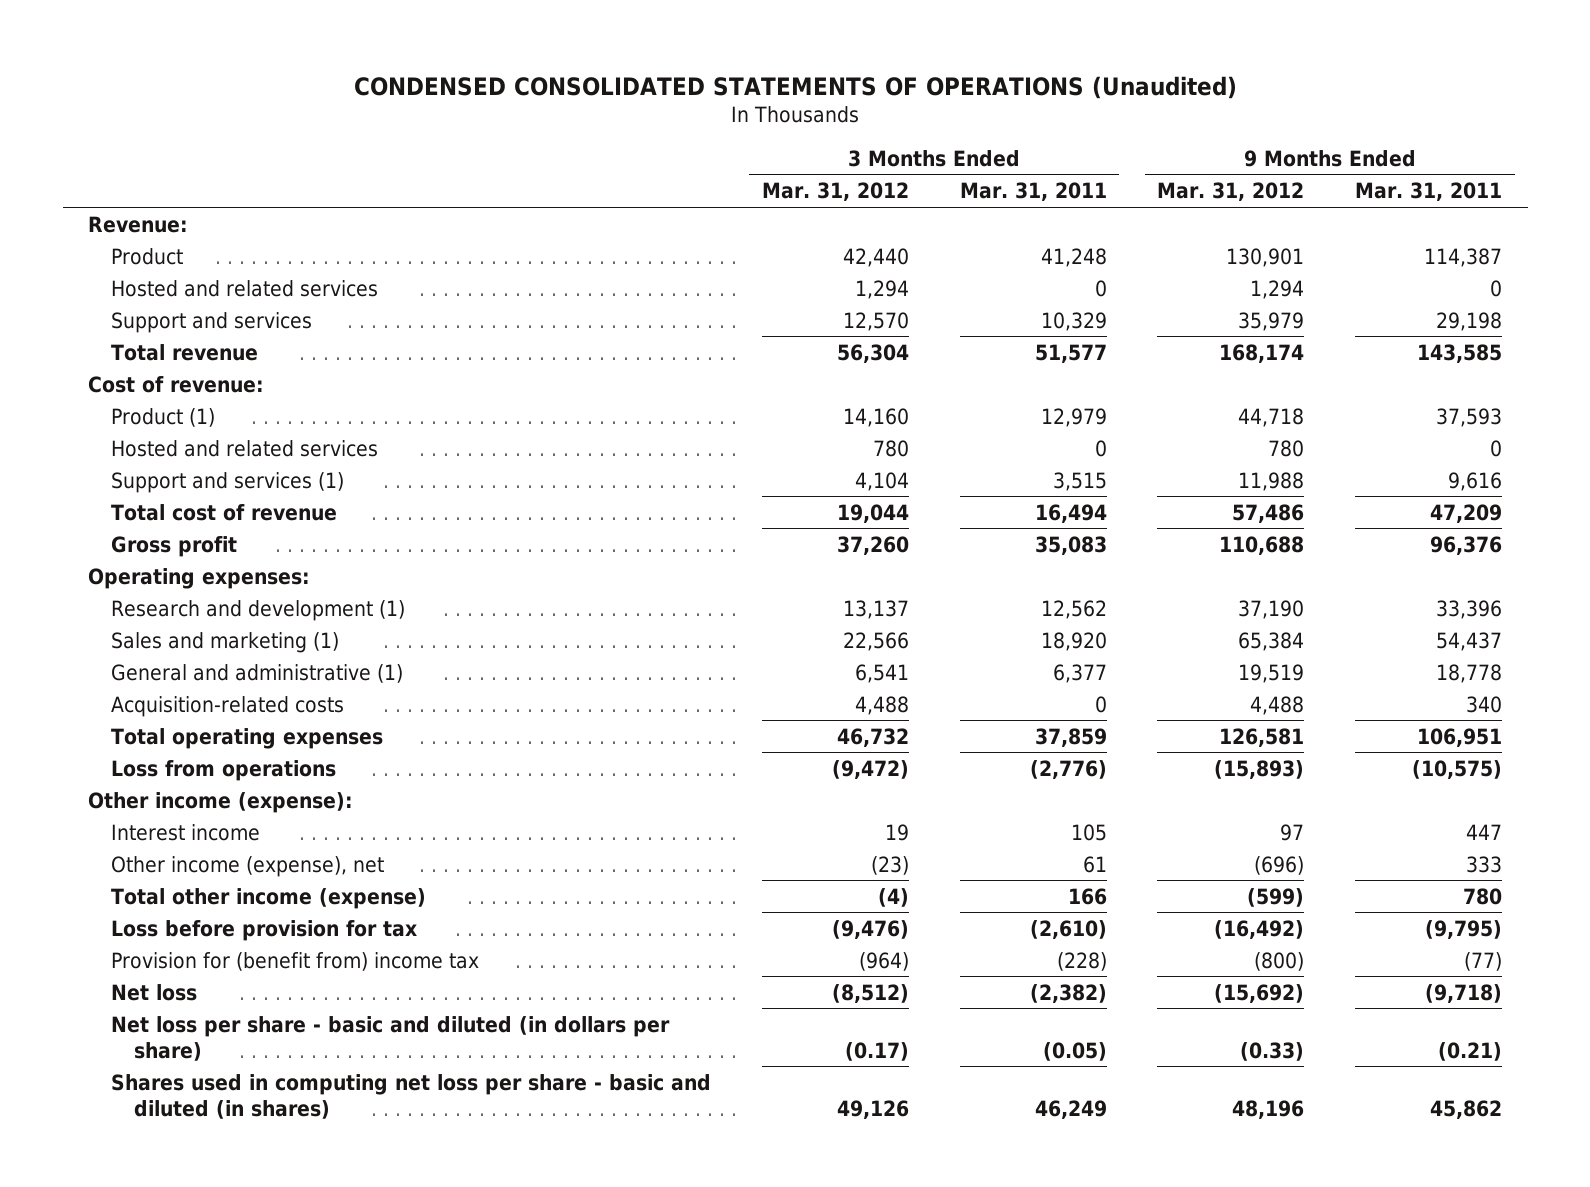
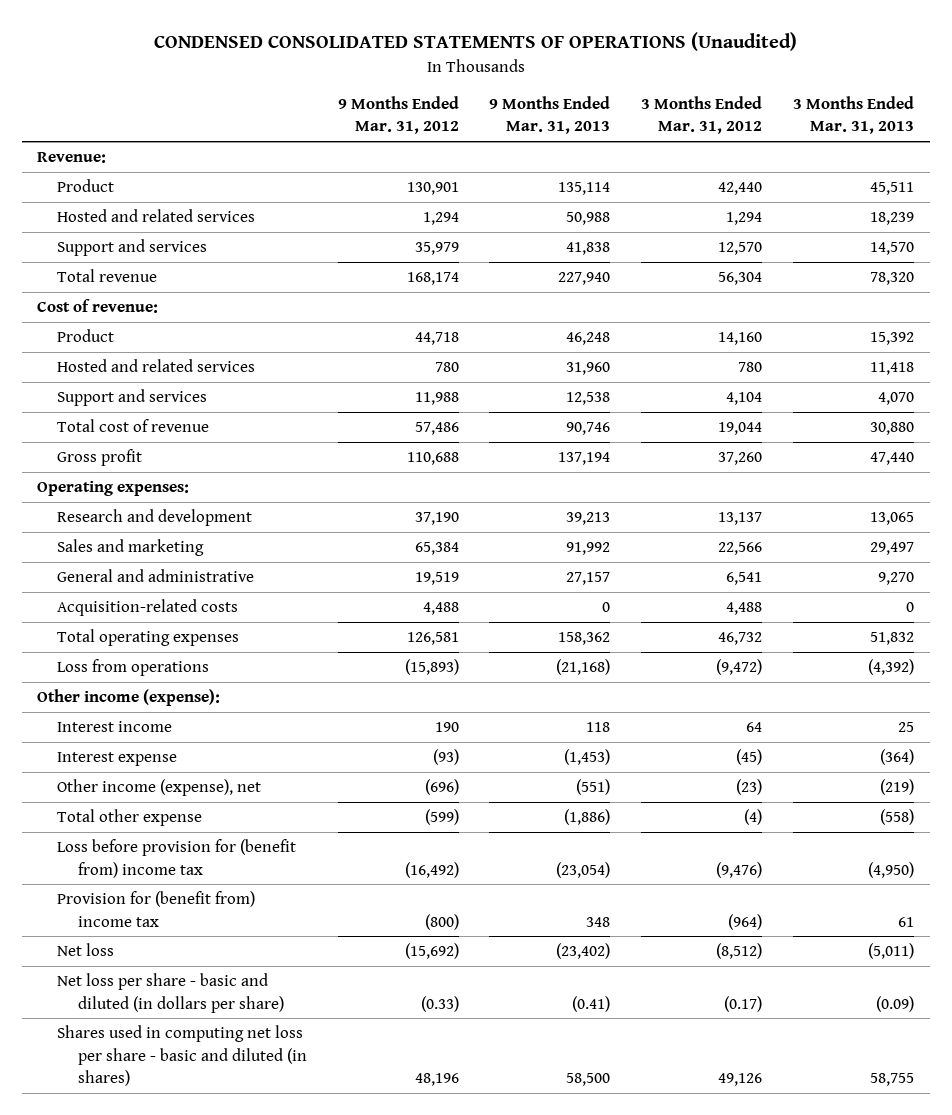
[959,182,1107,202] Mar. 31, 2011 -> none
[1355,182,1503,202] Mar. 31, 2011 -> none
none -> [489,96,611,135] 9 Months Ended Mar. 31, 2013
none -> [793,96,915,135] 3 Months Ended Mar. 31, 2013
[111,407,216,427] Product (1) -> [57,329,115,343] Product
[111,471,345,493] Support and services (1) -> [57,389,208,407] Support and services
[111,599,406,621] Research and development (1) -> [57,509,253,527] Research and development
[111,631,340,653] Sales and marketing (1) -> [57,539,205,557] Sales and marketing
[111,663,404,683] General and administrative (1) -> [57,569,255,583] General and administrative
[885,823,910,841] 19 -> [746,722,763,733] 64
[1280,823,1305,841] 97 -> [434,722,459,733] 190
none -> [57,752,178,767] Interest expense
[111,887,427,909] Total other income (expense) -> [57,809,203,827] Total other expense
[111,919,418,941] Loss before provision for tax -> [57,839,297,878] Loss before provision for (benefit from) income tax

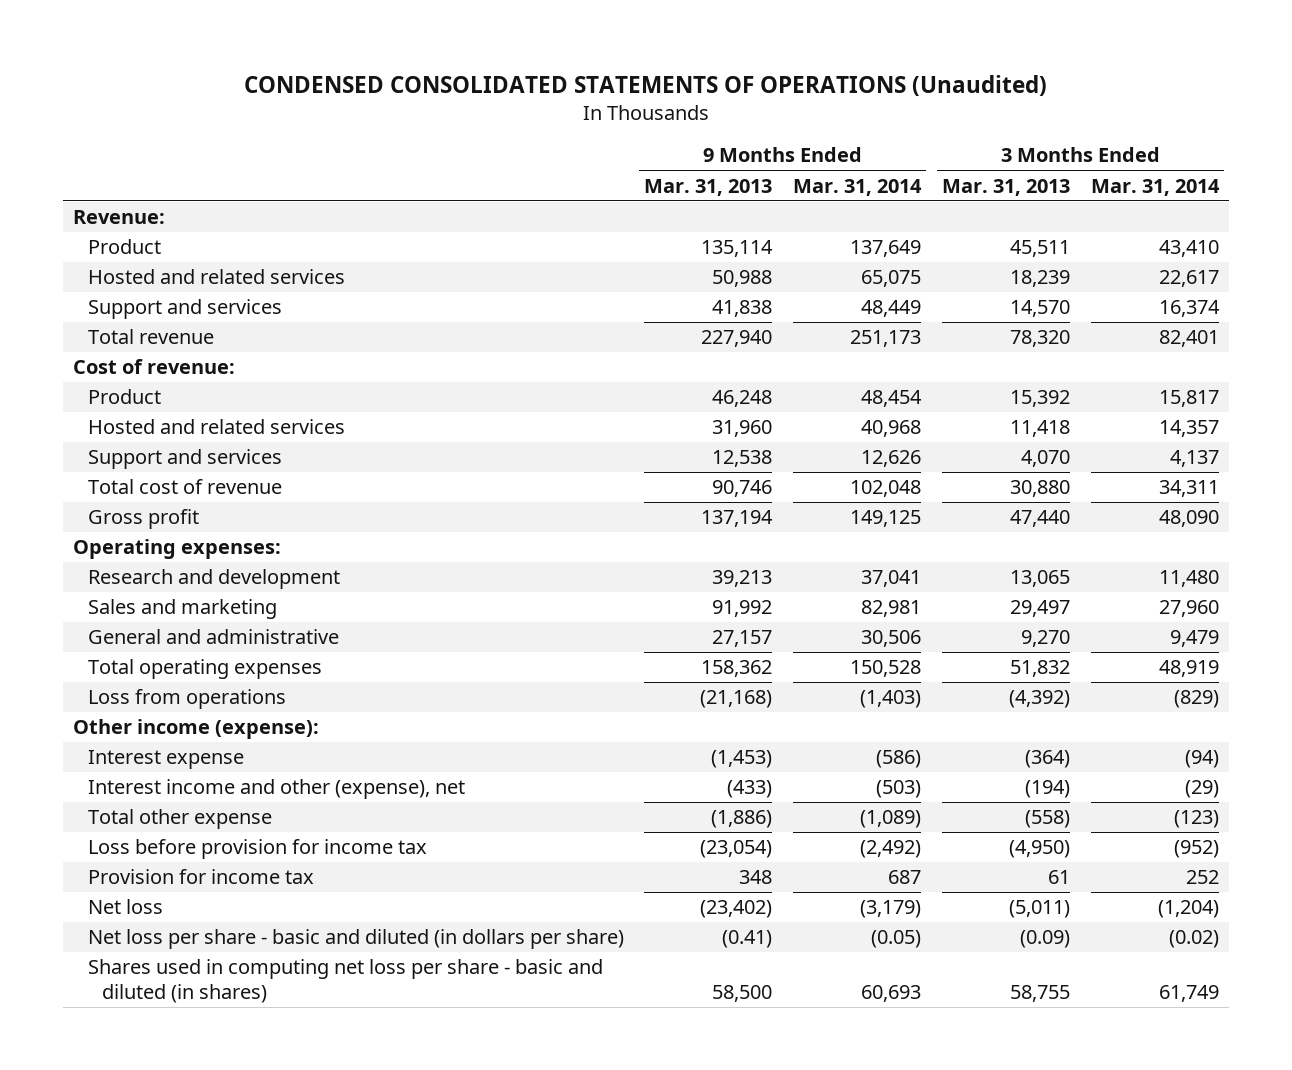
[337,96,459,135] 9 Months Ended Mar. 31, 2012 -> none
[641,96,763,135] 3 Months Ended Mar. 31, 2012 -> none
none -> [793,178,923,196] Mar. 31, 2014
none -> [1090,178,1220,196] Mar. 31, 2014
[57,599,239,617] Acquisition-related costs -> none
[57,721,173,733] Interest income -> none
[57,779,262,797] Other income (expense), net -> [87,779,465,800] Interest income and other (expense), net
[576,779,611,796] (551) -> [727,780,773,799] (433)
[880,779,915,796] (219) -> [1025,780,1071,799] (194)
[57,839,297,878] Loss before provision for (benefit from) income tax -> [87,839,427,860] Loss before provision for income tax
[57,891,256,927] Provision for (benefit from) income tax -> [87,869,314,885] Provision for income tax

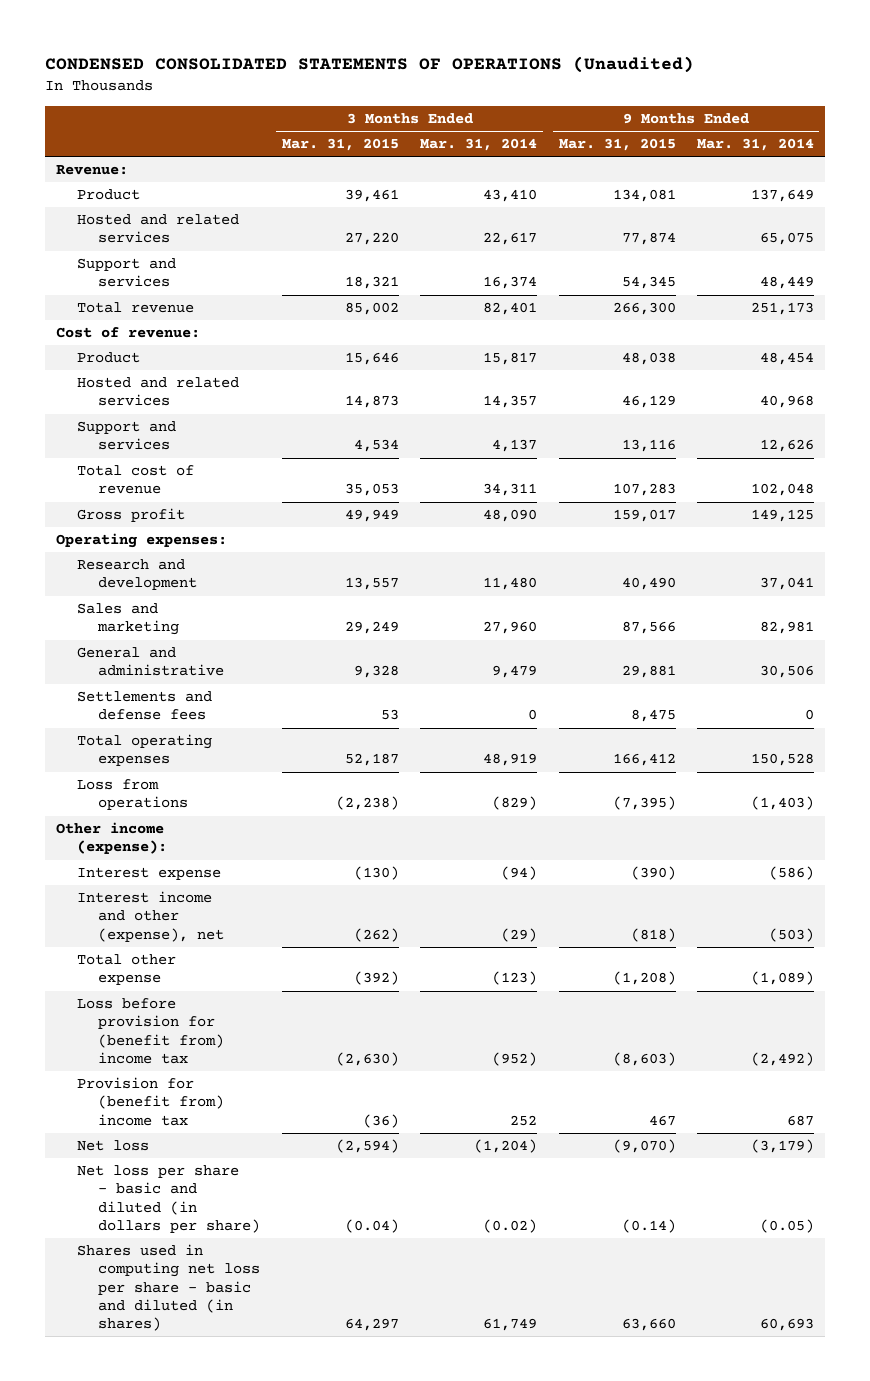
[644,178,773,196] Mar. 31, 2013 -> none
[942,178,1071,196] Mar. 31, 2013 -> none
none -> [281,138,399,152] Mar. 31, 2015
none -> [558,138,676,152] Mar. 31, 2015
none -> [77,691,213,721] Settlements and defense fees
[87,839,427,860] Loss before provision for income tax -> [77,998,225,1064] Loss before provision for (benefit from) income tax
[87,869,314,885] Provision for income tax -> [77,1077,225,1126] Provision for (benefit from) income tax

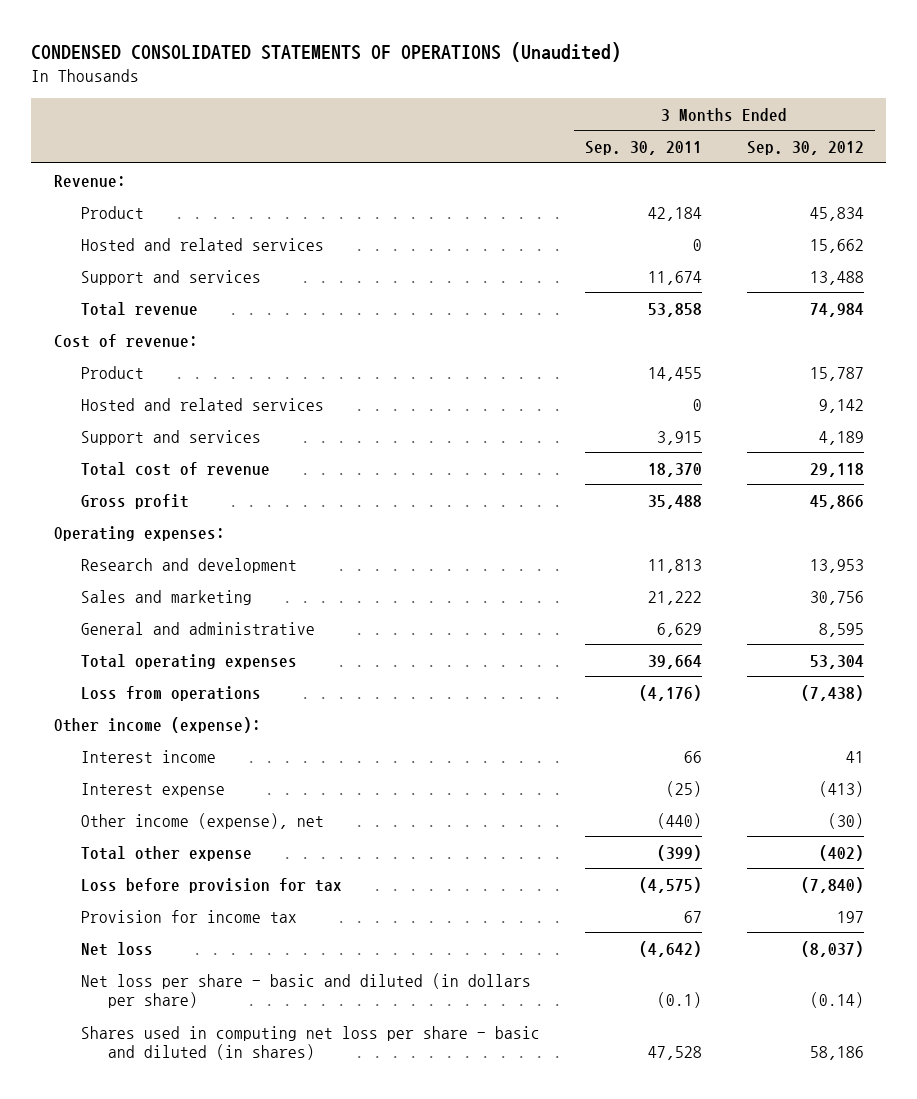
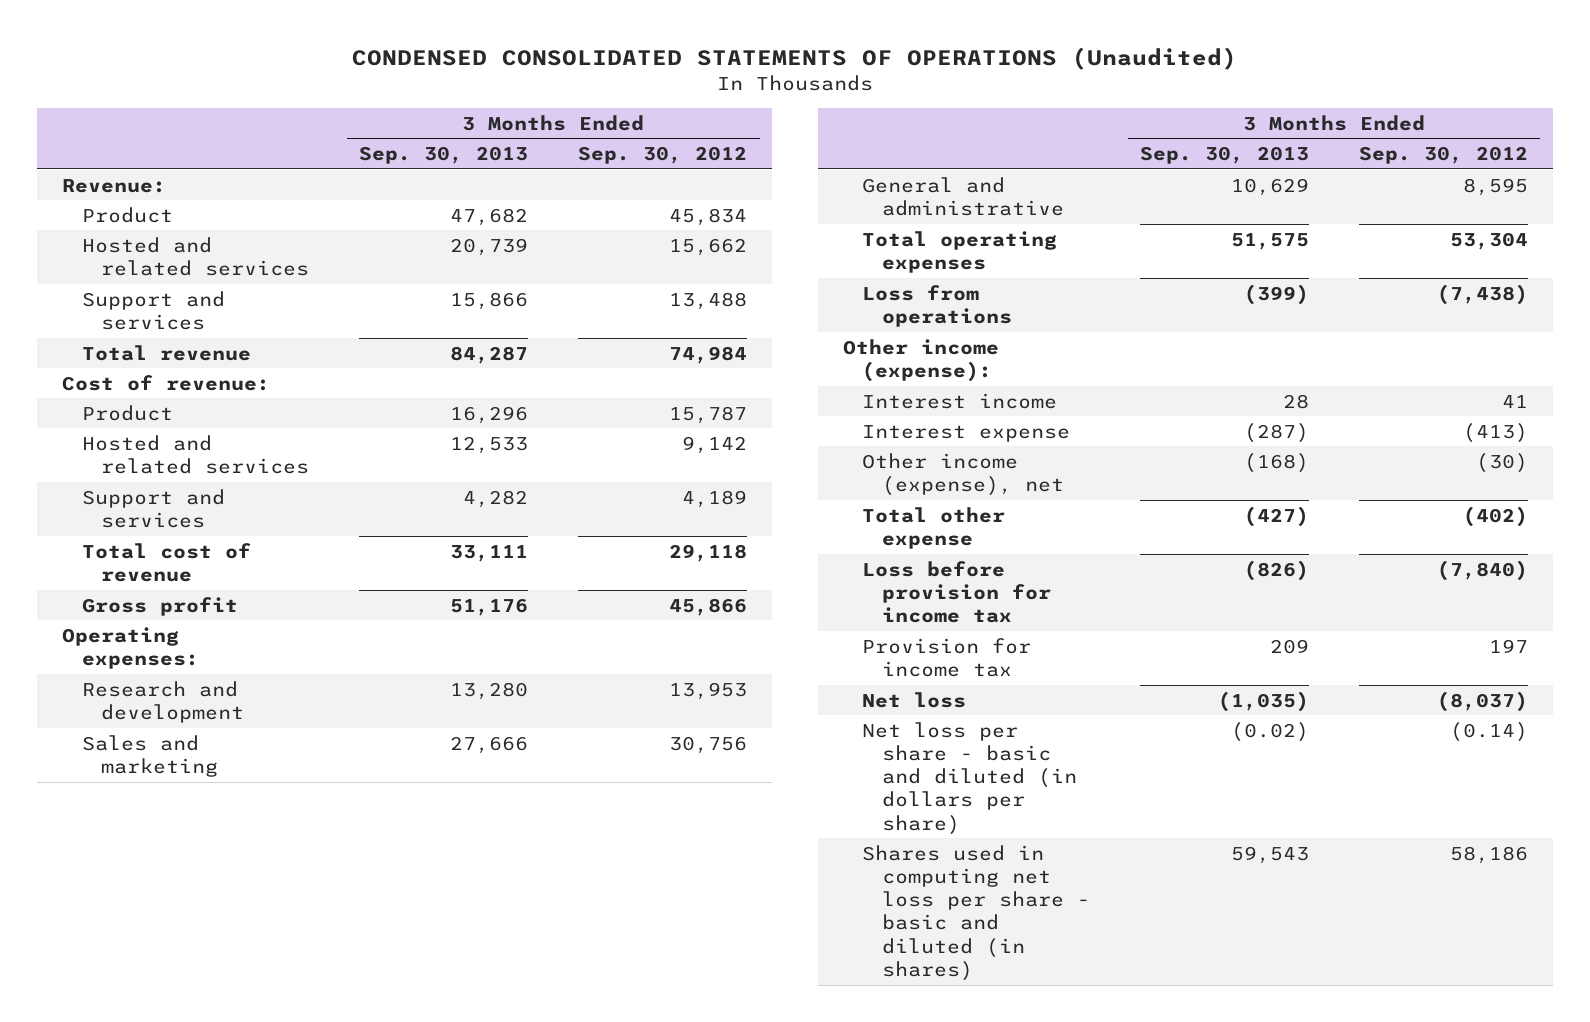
[584,140,702,155] Sep. 30, 2011 -> none
none -> [359,146,529,165] Sep. 30, 2013
[81,877,343,893] Loss before provision for tax -> [862,560,1052,624] Loss before provision for income tax

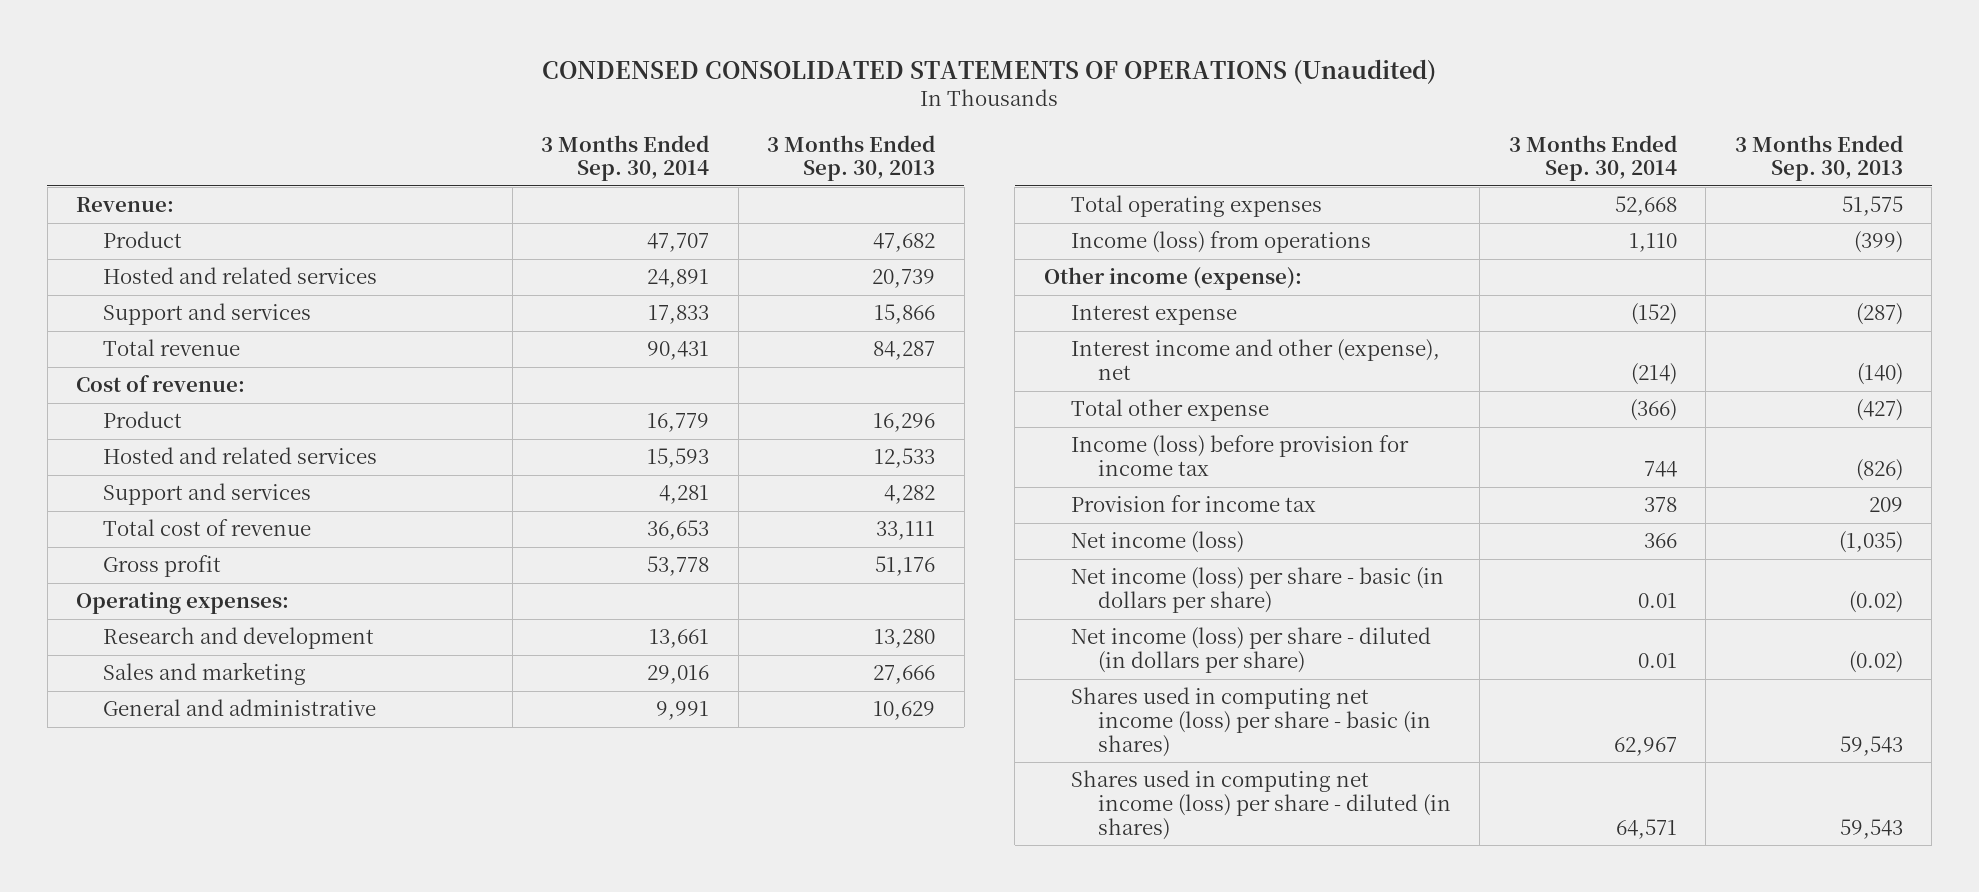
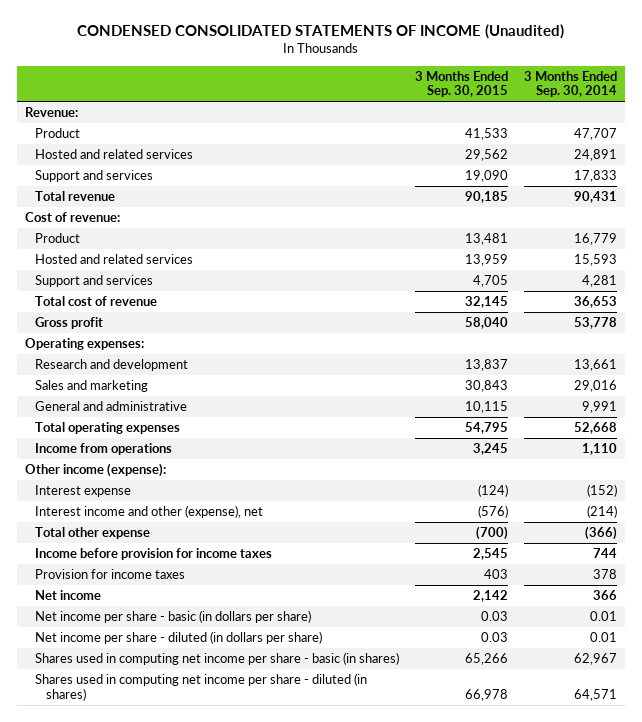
[542,58,1437,84] CONDENSED CONSOLIDATED STATEMENTS OF OPERATIONS (Unaudited) -> [76,24,564,40] CONDENSED CONSOLIDATED STATEMENTS OF INCOME (Unaudited)
[767,134,936,182] 3 Months Ended Sep. 30, 2013 -> none
none -> [415,70,509,98] 3 Months Ended Sep. 30, 2015
[1070,231,1371,254] Income (loss) from operations -> [35,443,173,456] Income from operations
[1070,435,1409,477] Income (loss) before provision for income tax -> [35,548,273,561] Income before provision for income taxes
[1070,495,1316,513] Provision for income tax -> [35,569,186,580] Provision for income taxes
[1070,531,1244,554] Net income (loss) -> [35,590,102,601] Net income
[1070,567,1444,614] Net income (loss) per share - basic (in dollars per share) -> [35,610,312,624] Net income per share - basic (in dollars per share)
[1070,627,1431,674] Net income (loss) per share - diluted (in dollars per share) -> [35,631,323,645] Net income per share - diluted (in dollars per share)
[1070,687,1431,757] Shares used in computing net income (loss) per share - basic (in shares) -> [35,652,400,666] Shares used in computing net income per share - basic (in shares)
[1070,770,1451,840] Shares used in computing net income (loss) per share - diluted (in shares) -> [35,673,368,701] Shares used in computing net income per share - diluted (in shares)

